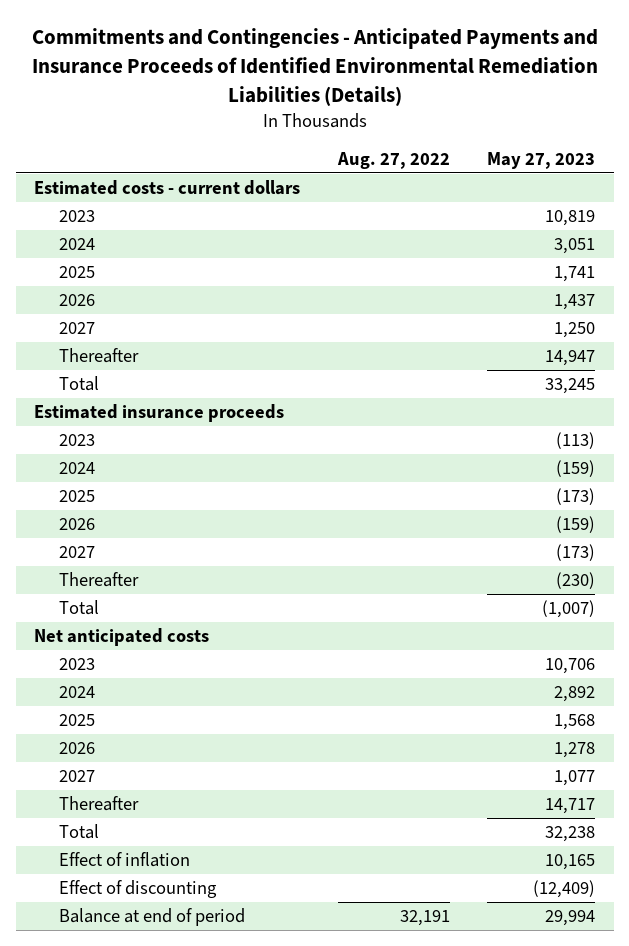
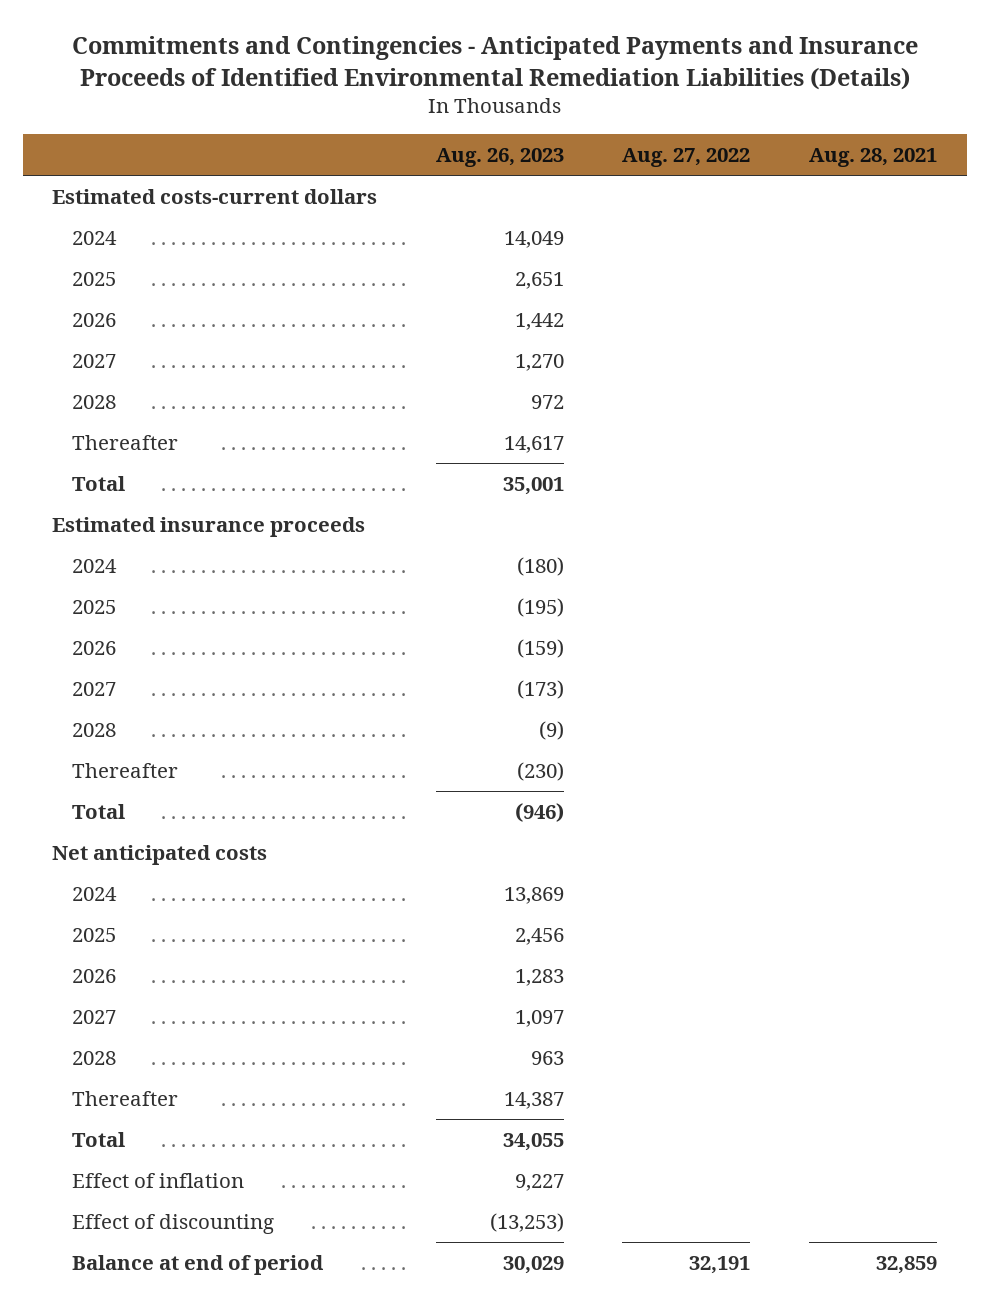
[486,152,595,170] May 27, 2023 -> none
none -> [435,147,564,167] Aug. 26, 2023
none -> [809,147,938,167] Aug. 28, 2021
[58,209,95,222] 2023 -> none
[34,179,301,195] Estimated costs - current dollars -> [51,188,377,204] Estimated costs-current dollars
none -> [71,394,116,409] 2028
[58,433,95,446] 2023 -> none
none -> [71,722,116,737] 2028
[58,657,95,670] 2023 -> none
none -> [71,1050,116,1065] 2028

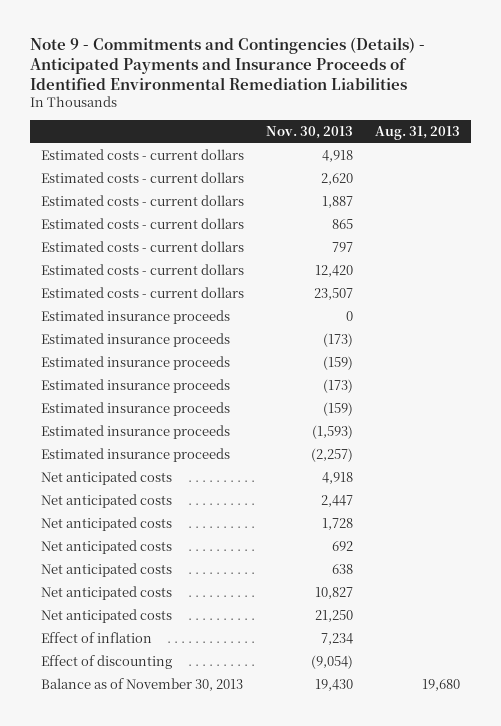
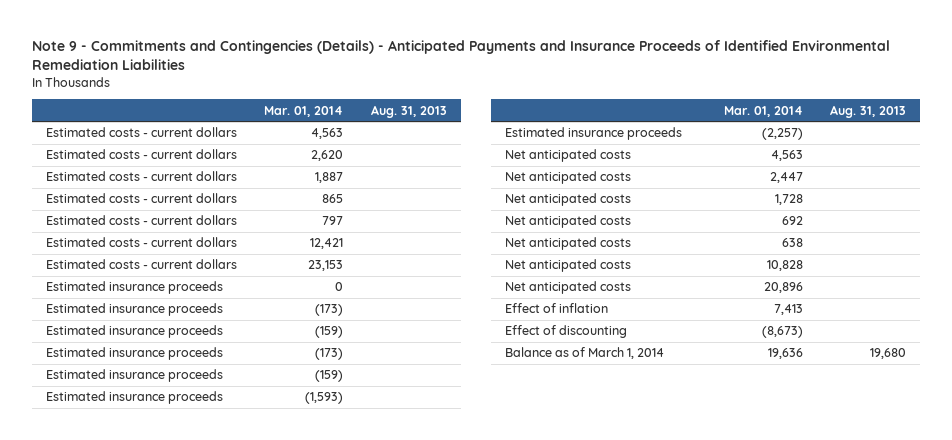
[265,126,353,140] Nov. 30, 2013 -> none
none -> [264,105,344,117] Mar. 01, 2014
[40,678,243,692] Balance as of November 30, 2013 -> [505,347,665,360] Balance as of March 1, 2014

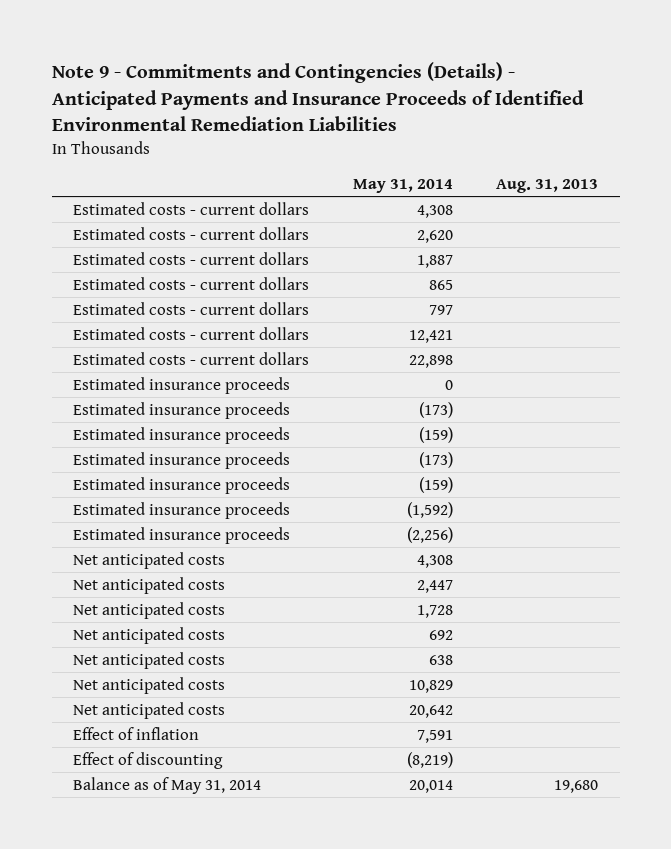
[264,105,344,117] Mar. 01, 2014 -> none
none -> [352,179,453,194] May 31, 2014
[505,347,665,360] Balance as of March 1, 2014 -> [73,776,262,794] Balance as of May 31, 2014

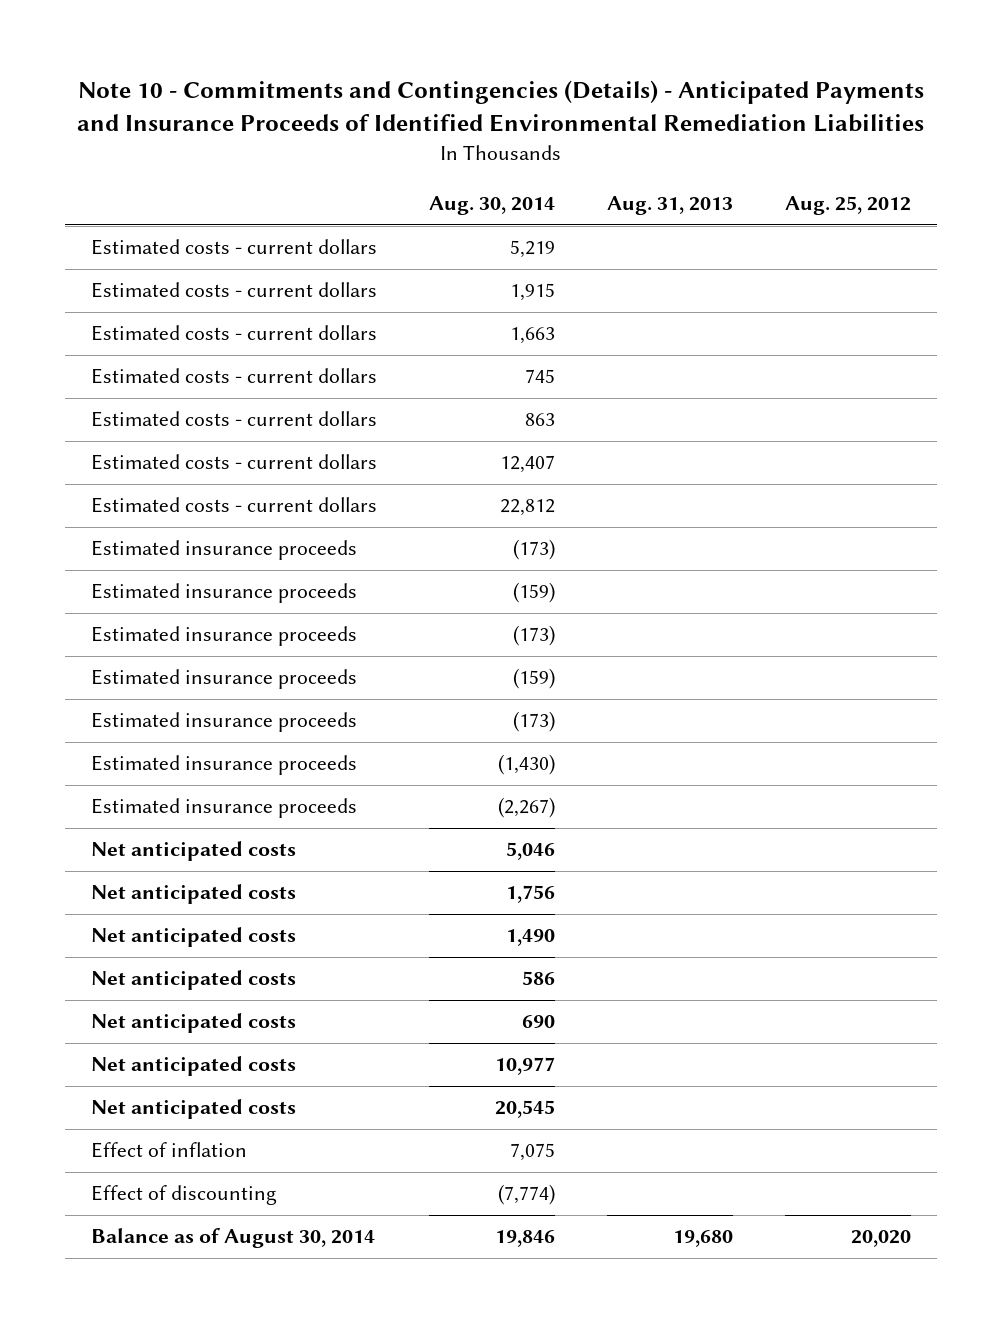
[51,62,584,132] Note 9 - Commitments and Contingencies (Details) - Anticipated Payments and Insurance Proceeds of Identified Environmental Remediation Liabilities -> [76,80,924,133] Note 10 - Commitments and Contingencies (Details) - Anticipated Payments and Insurance Proceeds of Identified Environmental Remediation Liabilities
[352,179,453,194] May 31, 2014 -> none
none -> [428,196,555,216] Aug. 30, 2014
none -> [784,196,911,216] Aug. 25, 2012
[73,776,262,794] Balance as of May 31, 2014 -> [90,1228,375,1249] Balance as of August 30, 2014

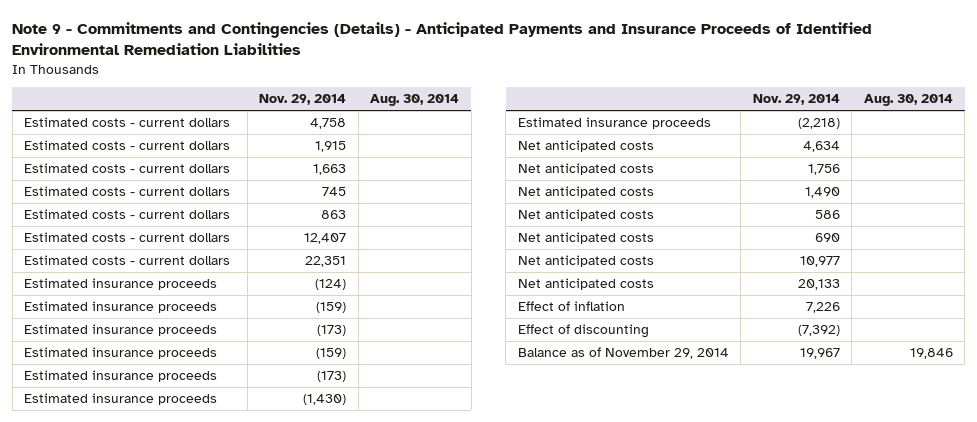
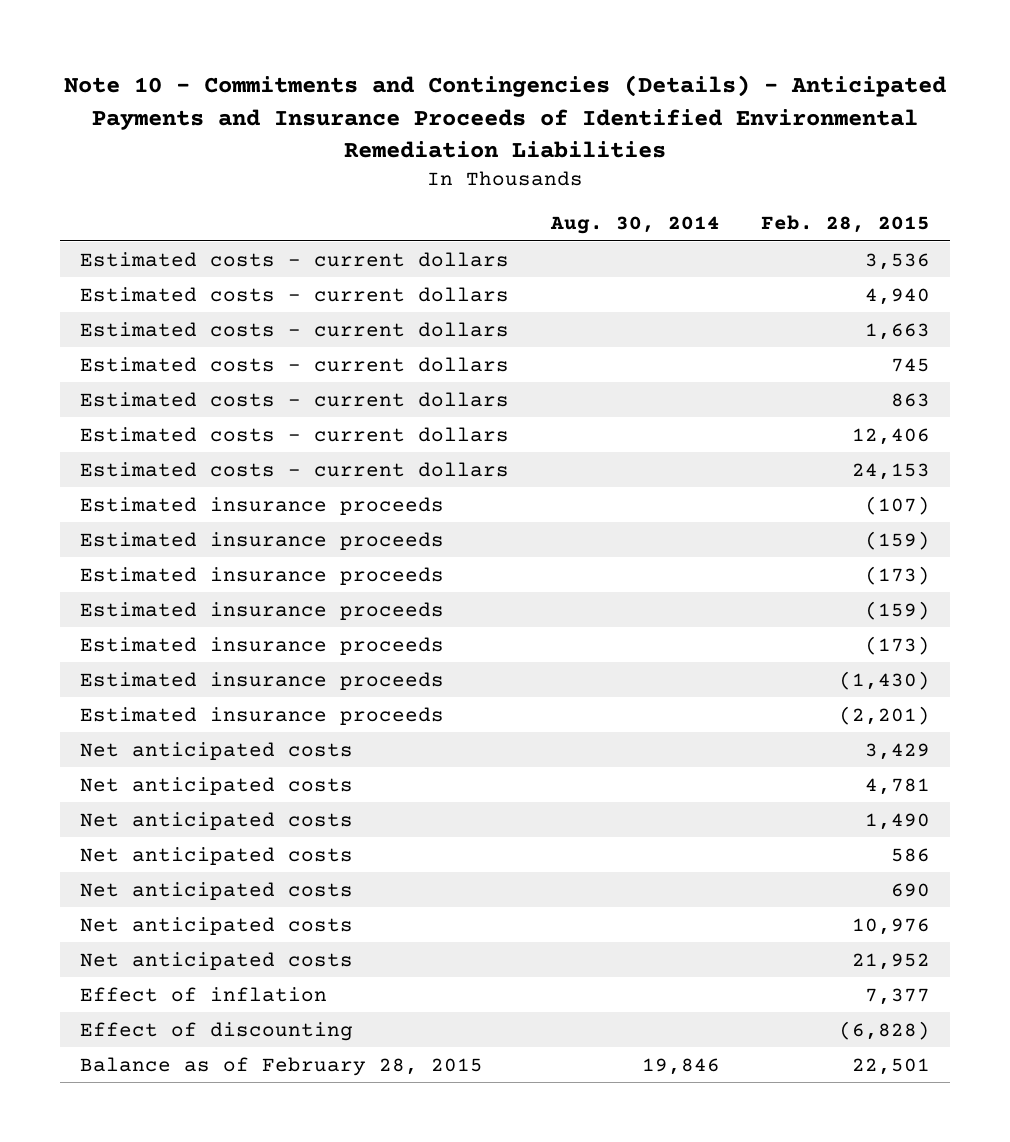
[12,21,873,56] Note 9 - Commitments and Contingencies (Details) - Anticipated Payments and Insurance Proceeds of Identified Environmental Remediation Liabilities -> [64,75,947,158] Note 10 - Commitments and Contingencies (Details) - Anticipated Payments and Insurance Proceeds of Identified Environmental Remediation Liabilities
[259,94,347,106] Nov. 29, 2014 -> none
none -> [760,215,930,234] Feb. 28, 2015
[517,347,729,360] Balance as of November 29, 2014 -> [80,1056,484,1076] Balance as of February 28, 2015

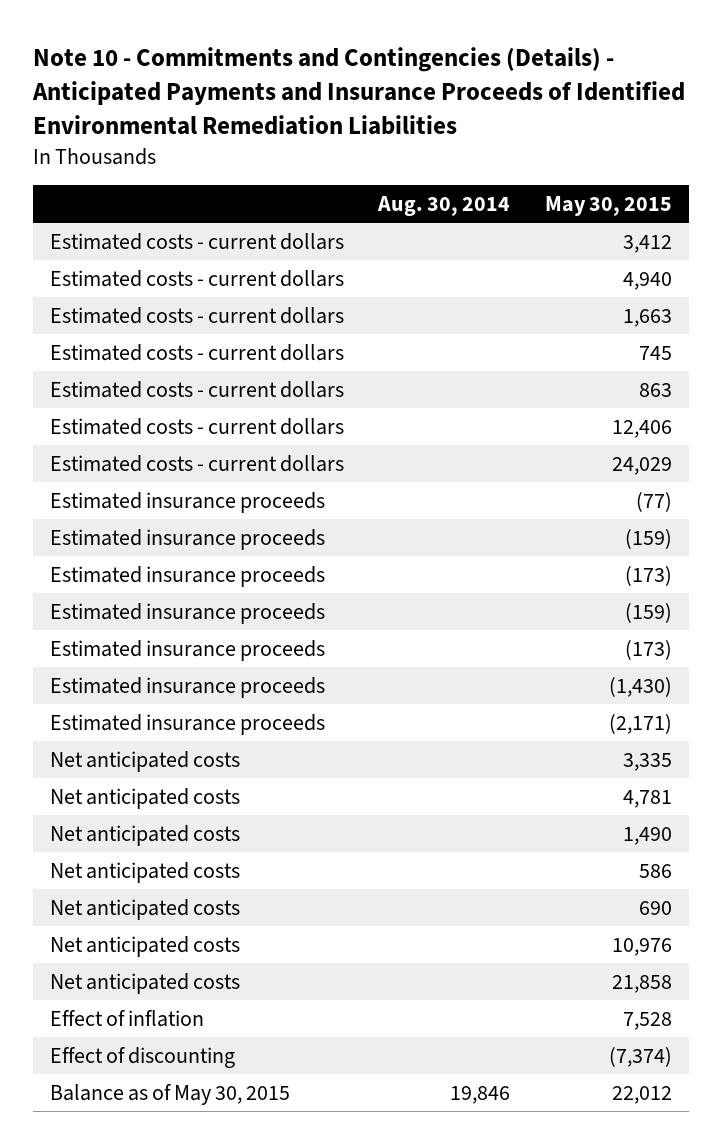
[760,215,930,234] Feb. 28, 2015 -> none
none -> [544,196,672,217] May 30, 2015
[80,1056,484,1076] Balance as of February 28, 2015 -> [49,1083,290,1105] Balance as of May 30, 2015

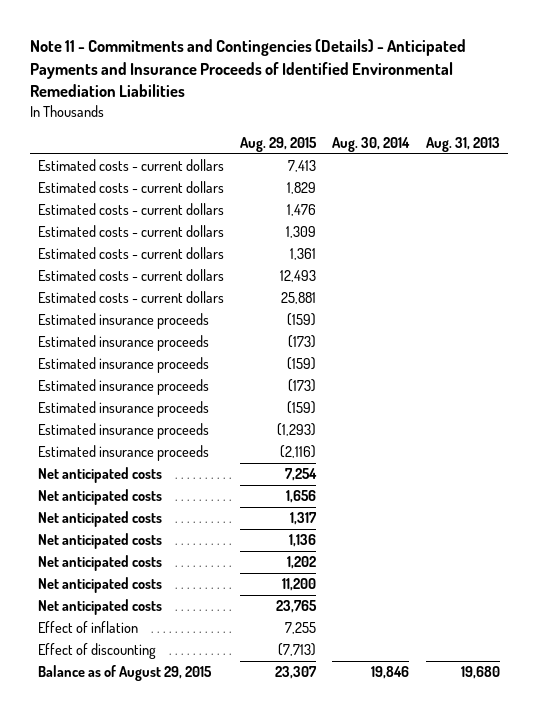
[31,47,685,136] Note 10 - Commitments and Contingencies (Details) - Anticipated Payments and Insurance Proceeds of Identified Environmental Remediation Liabilities -> [29,39,466,98] Note 11 - Commitments and Contingencies (Details) - Anticipated Payments and Insurance Proceeds of Identified Environmental Remediation Liabilities
[544,196,672,217] May 30, 2015 -> none
none -> [240,136,318,152] Aug. 29, 2015
none -> [425,136,500,152] Aug. 31, 2013
[49,1083,290,1105] Balance as of May 30, 2015 -> [37,665,212,682] Balance as of August 29, 2015

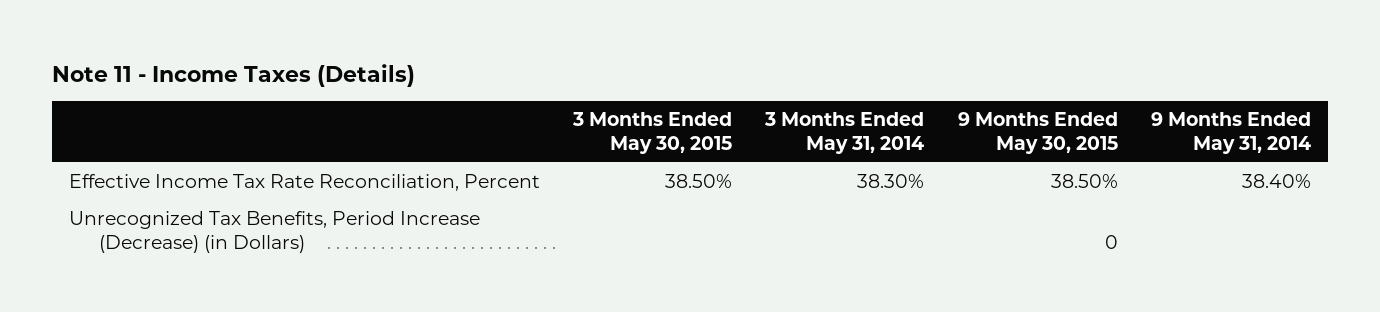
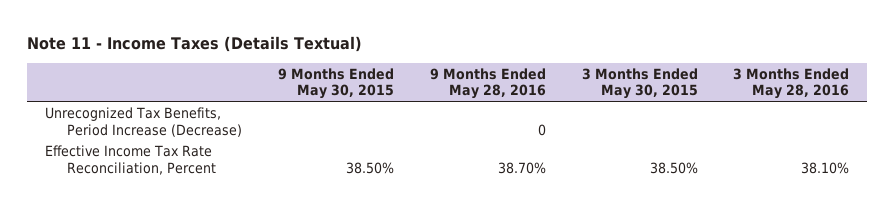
[52,63,416,87] Note 11 - Income Taxes (Details) -> [26,35,362,52] Note 11 - Income Taxes (Details Textual)
[764,112,925,154] 3 Months Ended May 31, 2014 -> none
[1151,112,1312,154] 9 Months Ended May 31, 2014 -> none
none -> [429,67,546,100] 9 Months Ended May 28, 2016
none -> [733,67,850,100] 3 Months Ended May 28, 2016
none -> [44,107,243,137] Unrecognized Tax Benefits, Period Increase (Decrease)
[68,211,480,253] Unrecognized Tax Benefits, Period Increase (Decrease) (in Dollars) -> none

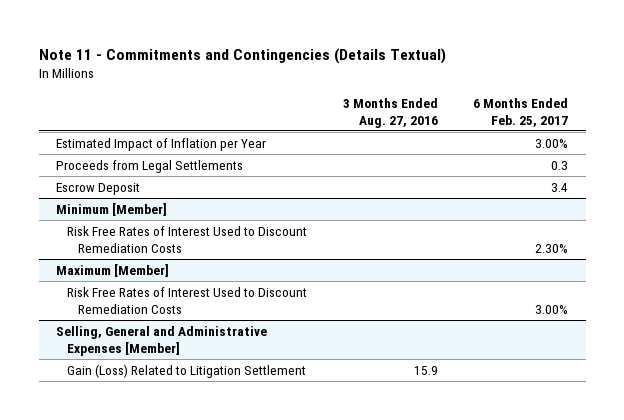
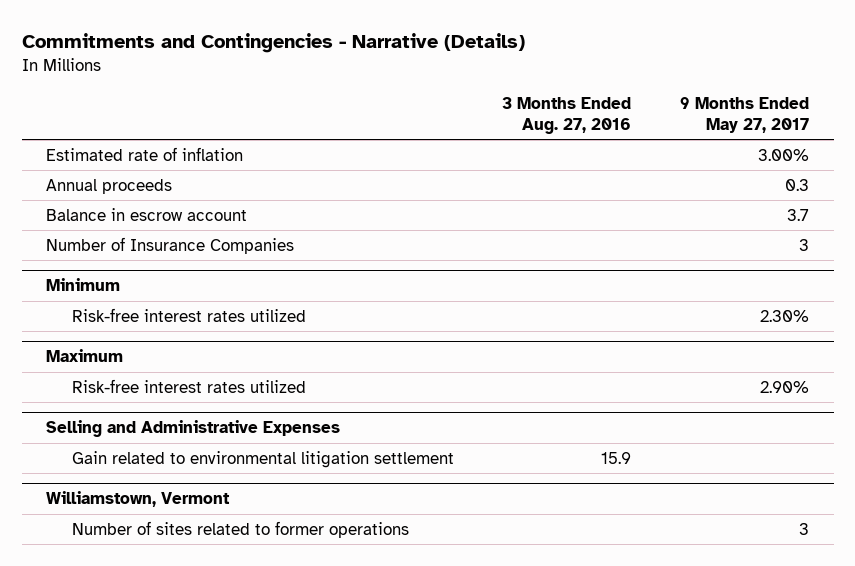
[38,47,446,64] Note 11 - Commitments and Contingencies (Details Textual) -> [21,33,525,54] Commitments and Contingencies - Narrative (Details)
[472,97,568,127] 6 Months Ended Feb. 25, 2017 -> none
none -> [680,97,810,134] 9 Months Ended May 27, 2017
[56,137,267,151] Estimated Impact of Inflation per Year -> [46,146,244,161] Estimated rate of inflation
[56,159,244,173] Proceeds from Legal Settlements -> [46,178,173,194] Annual proceeds
[56,182,141,195] Escrow Deposit -> [46,207,248,221] Balance in escrow account
none -> [46,236,295,254] Number of Insurance Companies
[56,202,168,216] Minimum [Member] -> [46,278,121,292] Minimum
[67,225,308,254] Risk Free Rates of Interest Used to Discount Remediation Costs -> [71,307,306,322] Risk-free interest rates utilized
[56,263,170,277] Maximum [Member] -> [46,349,124,363] Maximum
[67,286,308,315] Risk Free Rates of Interest Used to Discount Remediation Costs -> [71,378,306,393] Risk-free interest rates utilized
[56,325,268,357] Selling, General and Administrative Expenses [Member] -> [46,420,341,438] Selling and Administrative Expenses
[67,363,307,378] Gain (Loss) Related to Litigation Settlement -> [71,450,454,468] Gain related to environmental litigation settlement
none -> [46,491,231,508] Williamstown, Vermont
none -> [71,520,409,538] Number of sites related to former operations

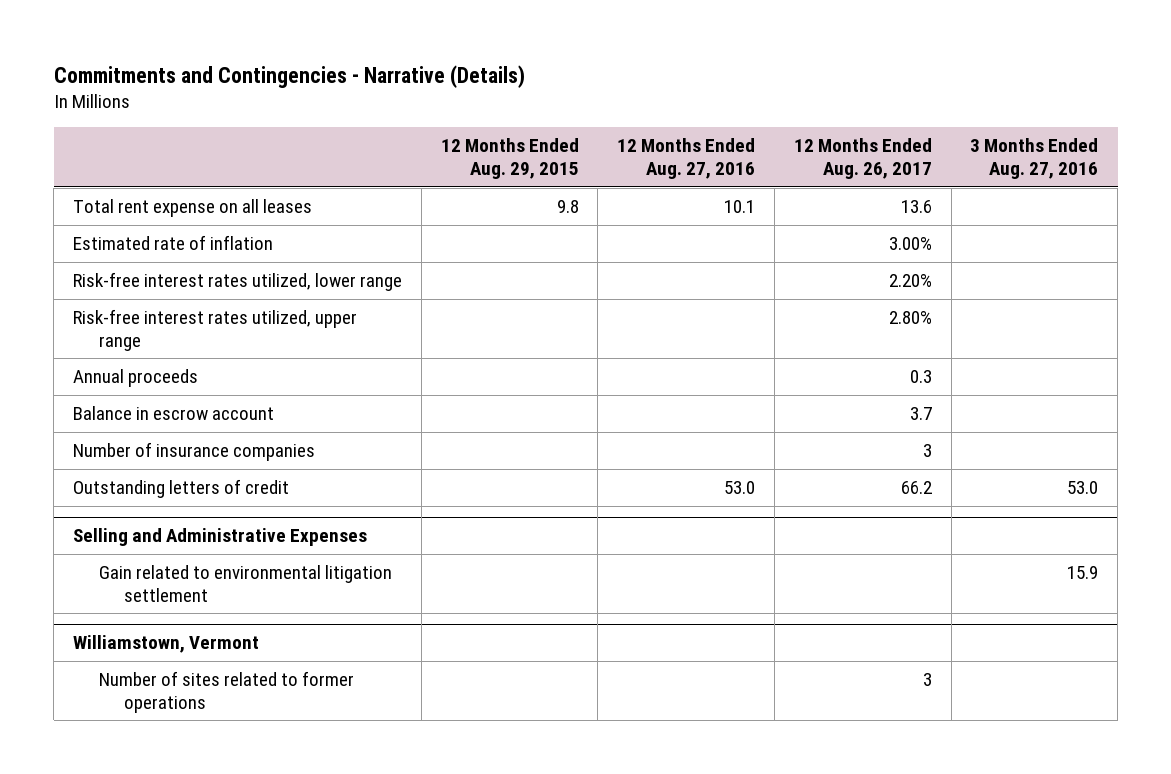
[680,97,810,134] 9 Months Ended May 27, 2017 -> none
none -> [440,138,579,179] 12 Months Ended Aug. 29, 2015
none -> [617,138,756,179] 12 Months Ended Aug. 27, 2016
none -> [793,138,932,179] 12 Months Ended Aug. 26, 2017
none -> [72,199,312,218] Total rent expense on all leases
none -> [72,272,402,292] Risk-free interest rates utilized, lower range
none -> [72,309,357,351] Risk-free interest rates utilized, upper range
[46,278,121,292] Minimum -> none
[71,307,306,322] Risk-free interest rates utilized -> none
[46,349,124,363] Maximum -> none
[71,378,306,393] Risk-free interest rates utilized -> none
[46,236,295,254] Number of Insurance Companies -> [72,442,315,462] Number of insurance companies
none -> [72,479,289,499] Outstanding letters of credit

